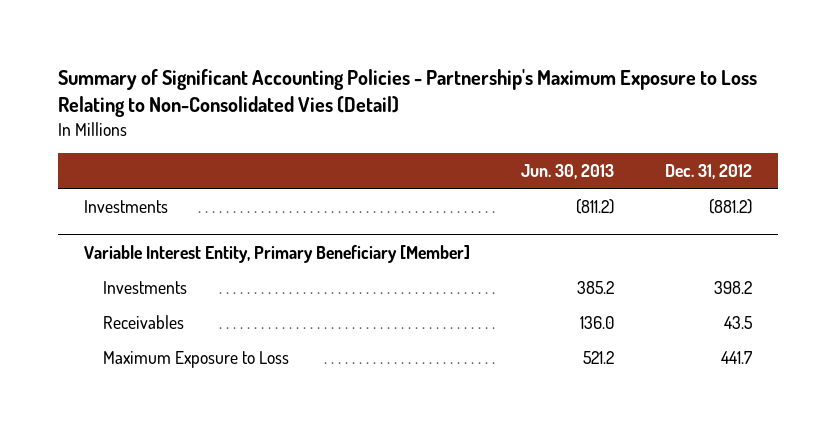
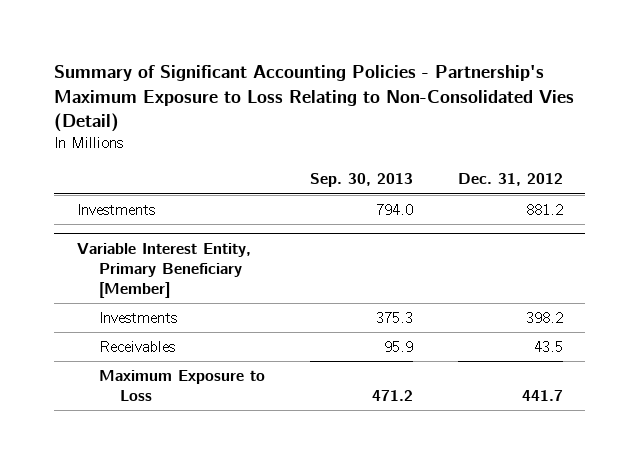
[521,164,615,180] Jun. 30, 2013 -> none
none -> [309,173,413,188] Sep. 30, 2013
[709,198,753,214] (881.2) -> [525,204,563,216] 881.2

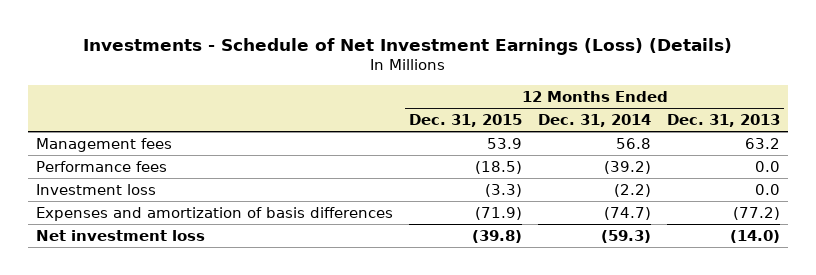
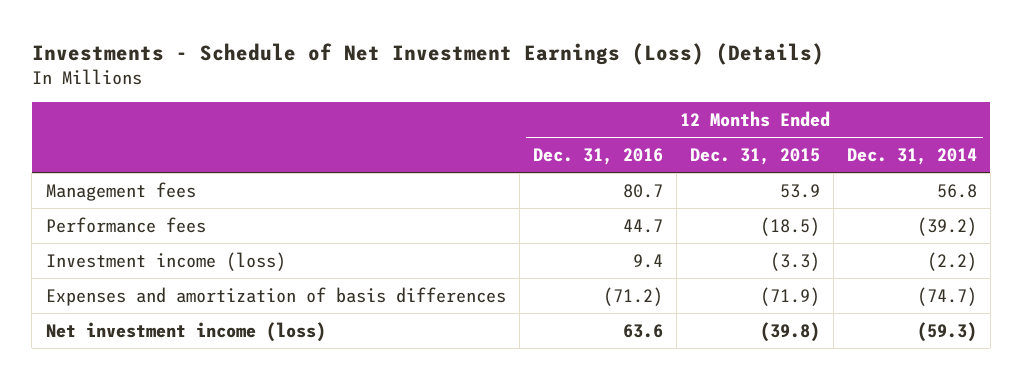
[667,114,781,128] Dec. 31, 2013 -> none
none -> [532,148,663,166] Dec. 31, 2016
[35,183,156,195] Investment loss -> [45,251,286,271] Investment income (loss)
[35,229,205,241] Net investment loss -> [45,321,326,342] Net investment income (loss)

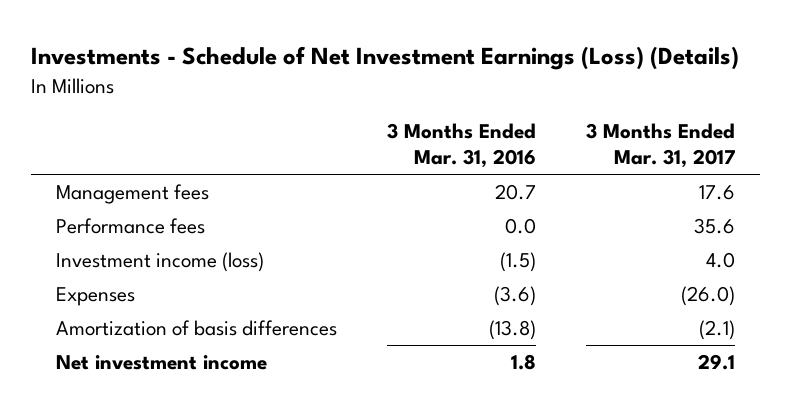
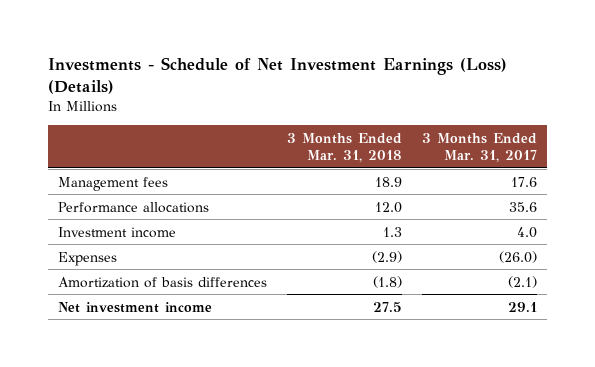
[387,122,537,169] 3 Months Ended Mar. 31, 2016 -> none
none -> [287,132,403,162] 3 Months Ended Mar. 31, 2018
[56,218,206,235] Performance fees -> [57,201,209,213] Performance allocations
[56,252,265,273] Investment income (loss) -> [57,226,176,238] Investment income

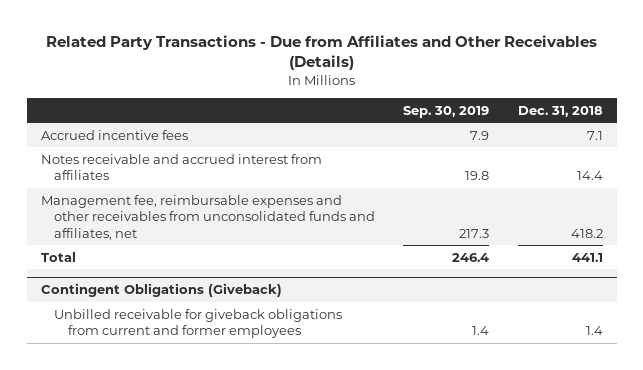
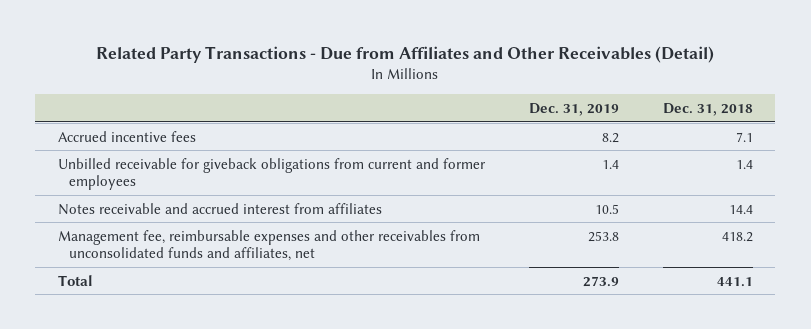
[45,34,597,71] Related Party Transactions - Due from Affiliates and Other Receivables (Details) -> [96,45,715,63] Related Party Transactions - Due from Affiliates and Other Receivables (Detail)
[403,105,490,118] Sep. 30, 2019 -> none
none -> [528,102,619,116] Dec. 31, 2019
none -> [57,157,486,191] Unbilled receivable for giveback obligations from current and former employees
[40,282,282,297] Contingent Obligations (Giveback) -> none
[54,308,343,339] Unbilled receivable for giveback obligations from current and former employees -> none

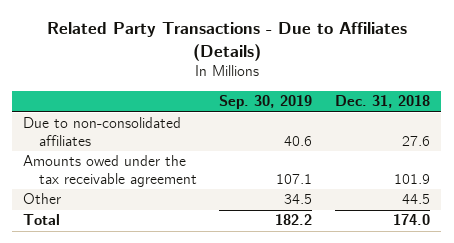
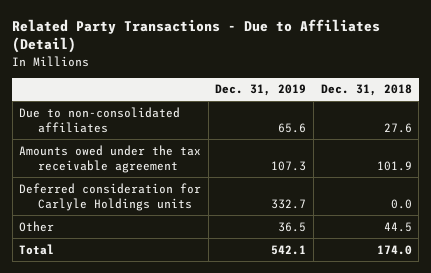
[46,22,407,61] Related Party Transactions - Due to Affiliates (Details) -> [12,18,381,54] Related Party Transactions - Due to Affiliates (Detail)
[219,95,313,110] Sep. 30, 2019 -> none
none -> [215,84,307,97] Dec. 31, 2019
none -> [19,182,202,211] Deferred consideration for Carlyle Holdings units

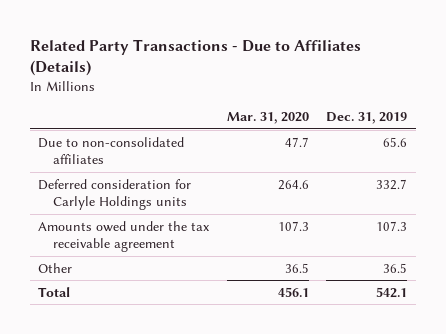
[12,18,381,54] Related Party Transactions - Due to Affiliates (Detail) -> [29,39,361,77] Related Party Transactions - Due to Affiliates (Details)
[320,84,412,97] Dec. 31, 2018 -> none
none -> [226,112,309,125] Mar. 31, 2020
[19,144,202,173] Amounts owed under the tax receivable agreement -> [38,220,211,253] Amounts owed under the tax receivable agreement

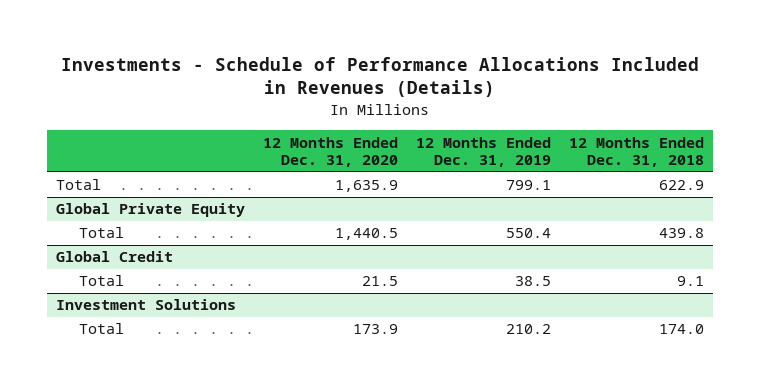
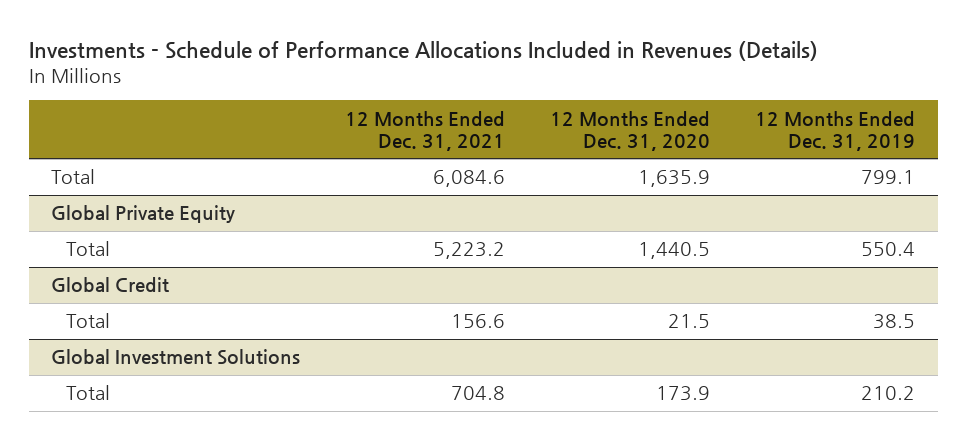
[569,136,705,168] 12 Months Ended Dec. 31, 2018 -> none
none -> [345,110,506,151] 12 Months Ended Dec. 31, 2021
[56,299,237,311] Investment Solutions -> [51,349,301,366] Global Investment Solutions

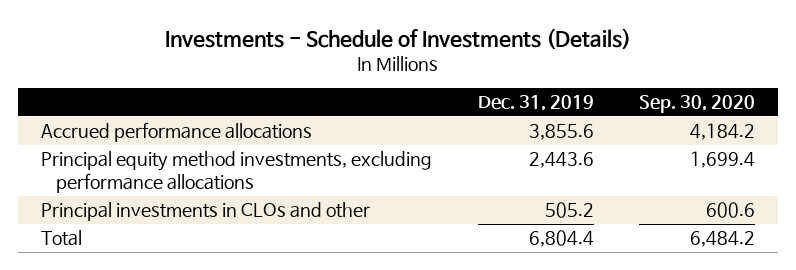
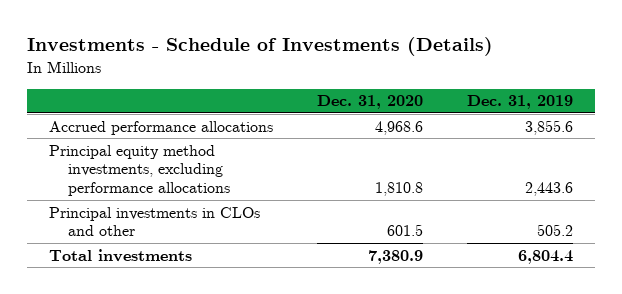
[638,95,755,114] Sep. 30, 2020 -> none
none -> [316,95,423,110] Dec. 31, 2020
[41,230,83,247] Total -> [48,248,192,262] Total investments

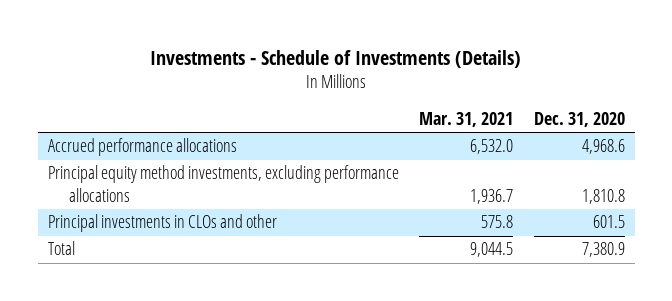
[467,95,574,110] Dec. 31, 2019 -> none
none -> [419,111,514,127] Mar. 31, 2021
[48,248,192,262] Total investments -> [47,241,75,256] Total

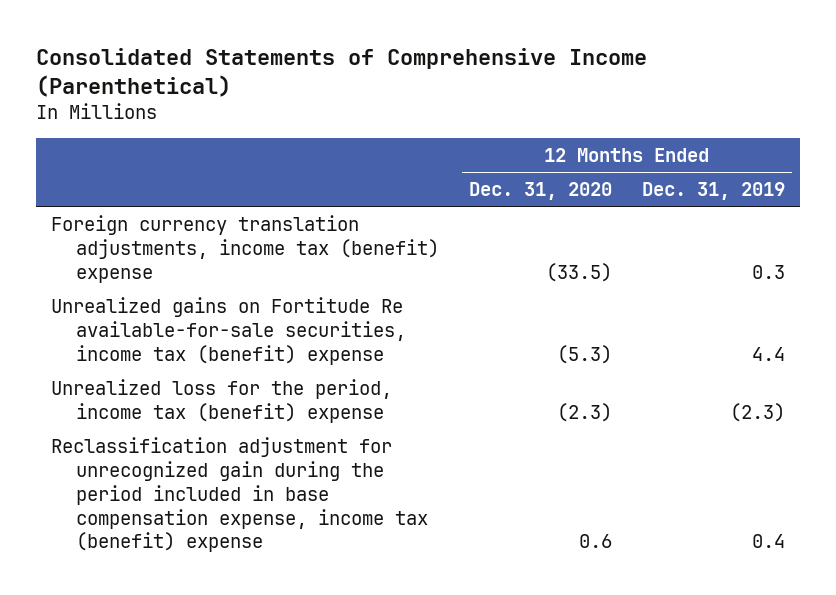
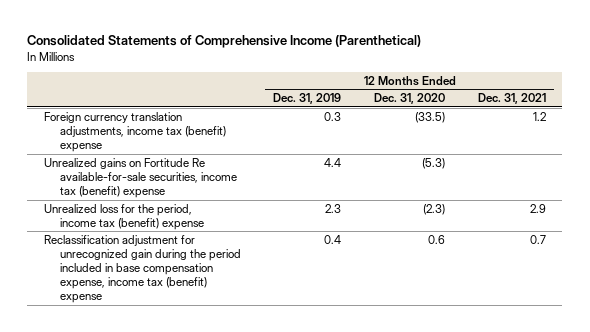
none -> [477,93,546,105] Dec. 31, 2021
[729,402,785,422] (2.3) -> [325,203,342,213] 2.3

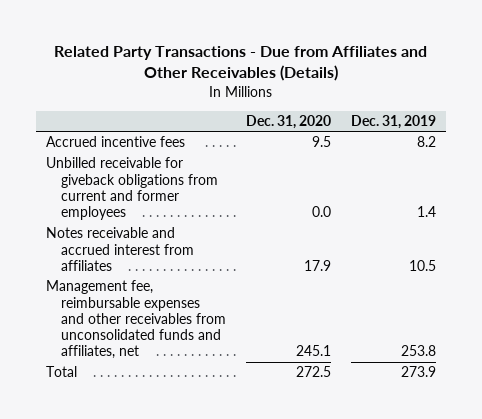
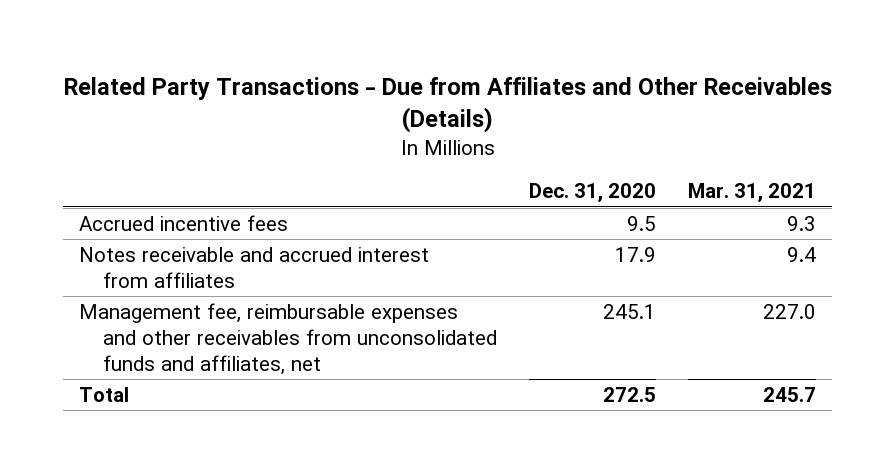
[351,115,437,130] Dec. 31, 2019 -> none
none -> [688,183,817,203] Mar. 31, 2021
[45,157,218,221] Unbilled receivable for giveback obligations from current and former employees -> none

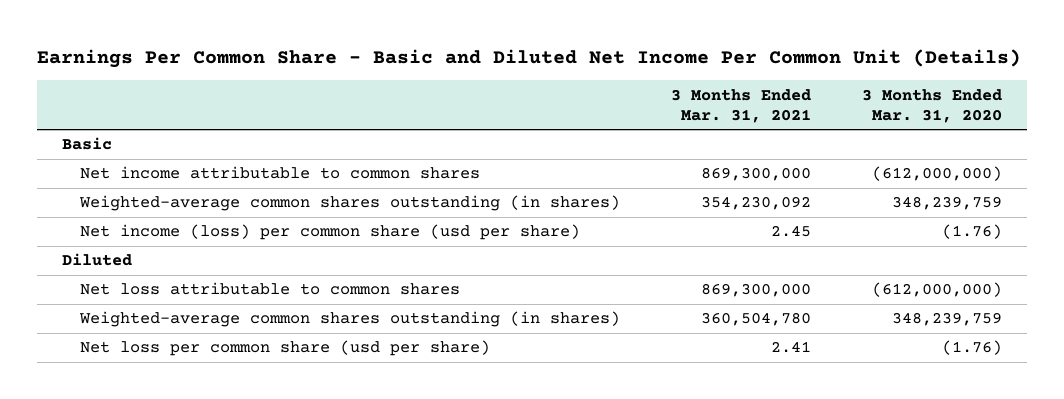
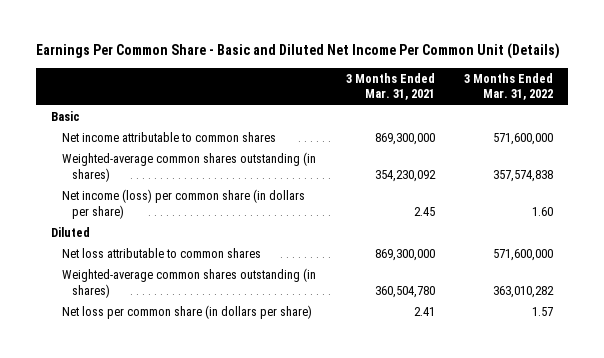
[861,88,1002,123] 3 Months Ended Mar. 31, 2020 -> none
none -> [464,72,554,101] 3 Months Ended Mar. 31, 2022
[79,224,580,241] Net income (loss) per common share (usd per share) -> [61,188,305,219] Net income (loss) per common share (in dollars per share)
[79,340,490,357] Net loss per common share (usd per share) -> [61,304,312,319] Net loss per common share (in dollars per share)

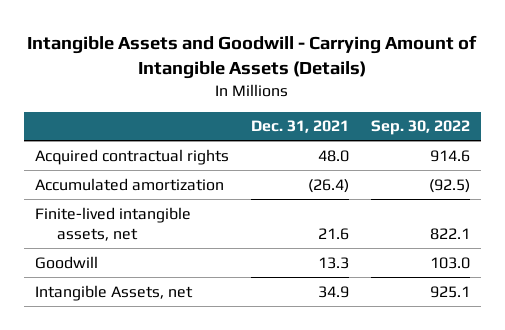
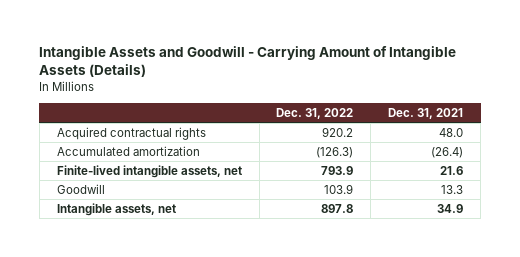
[371,120,471,136] Sep. 30, 2022 -> none
none -> [276,107,354,119] Dec. 31, 2022
[34,284,193,301] Intangible Assets, net -> [56,202,176,216] Intangible assets, net

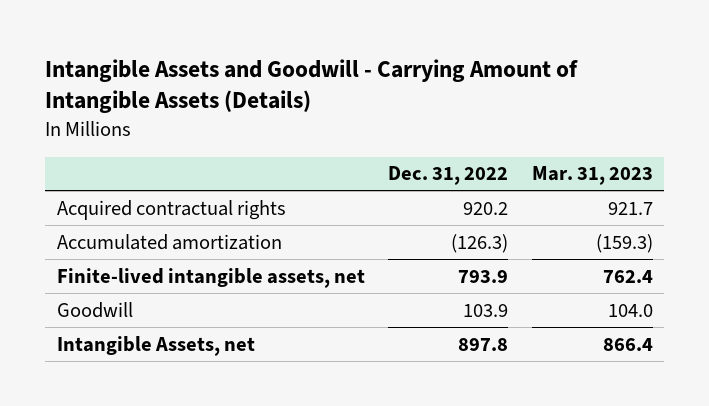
[388,107,464,119] Dec. 31, 2021 -> none
none -> [531,166,653,186] Mar. 31, 2023
[56,202,176,216] Intangible assets, net -> [56,335,255,356] Intangible Assets, net

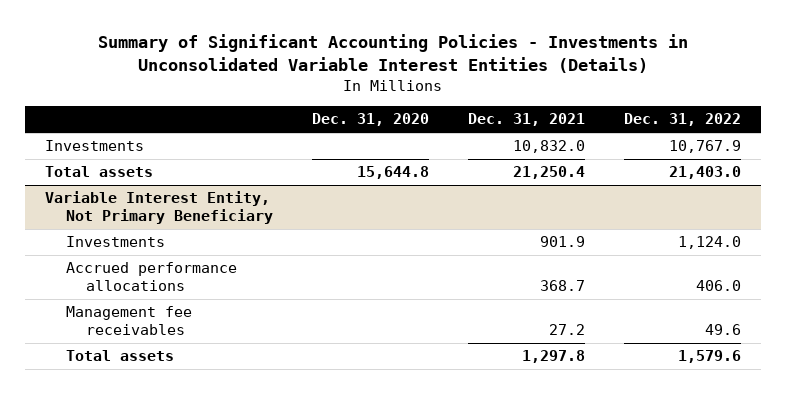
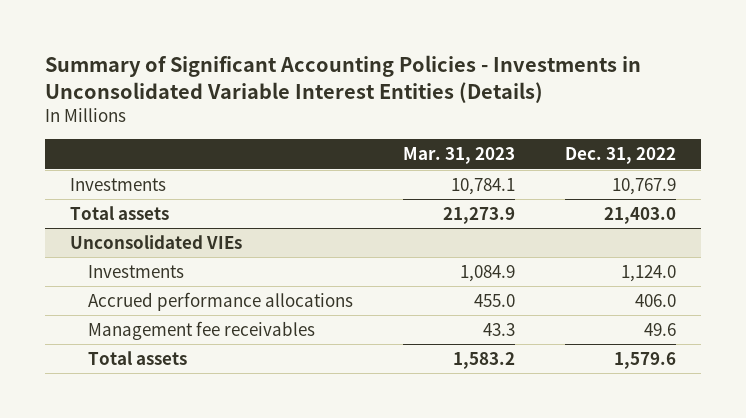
[311,113,429,127] Dec. 31, 2020 -> none
[468,113,586,127] Dec. 31, 2021 -> none
none -> [402,147,515,165] Mar. 31, 2023
[45,191,273,225] Variable Interest Entity, Not Primary Beneficiary -> [70,234,243,249] Unconsolidated VIEs

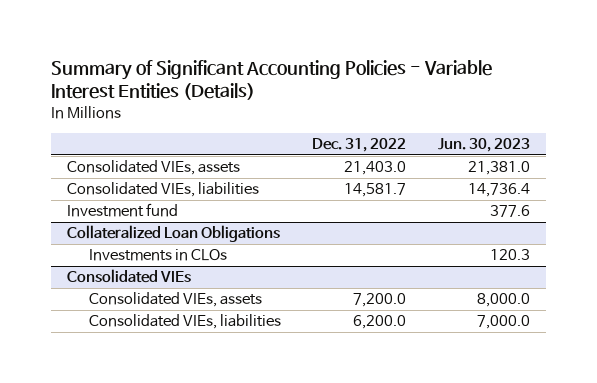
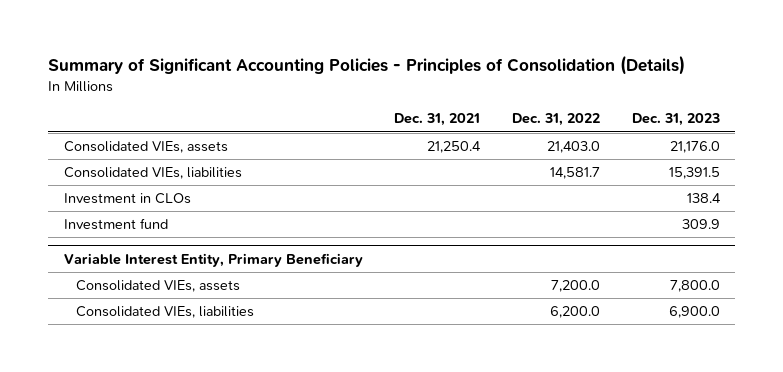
[50,60,492,101] Summary of Significant Accounting Policies - Variable Interest Entities (Details) -> [47,54,685,75] Summary of Significant Accounting Policies - Principles of Consolidation (Details)
[438,138,531,153] Jun. 30, 2023 -> none
none -> [394,113,481,127] Dec. 31, 2021
none -> [631,113,720,127] Dec. 31, 2023
none -> [63,193,191,205] Investment in CLOs
[66,225,280,243] Collateralized Loan Obligations -> none
[88,249,227,262] Investments in CLOs -> none
[66,269,191,284] Consolidated VIEs -> [63,253,363,268] Variable Interest Entity, Primary Beneficiary

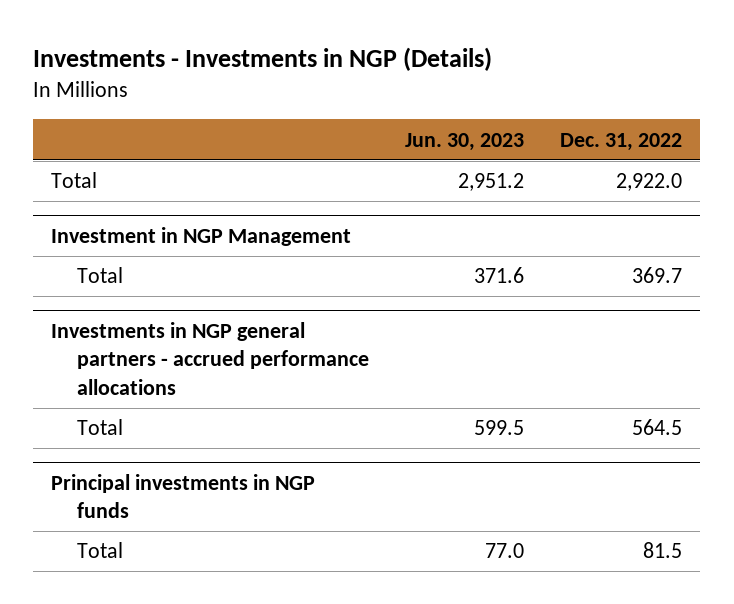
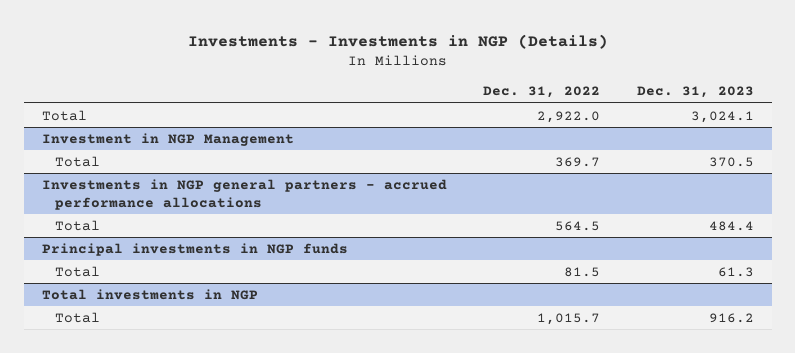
[404,132,524,151] Jun. 30, 2023 -> none
none -> [636,86,754,99] Dec. 31, 2023
none -> [41,288,258,300] Total investments in NGP
none -> [54,311,100,323] Total

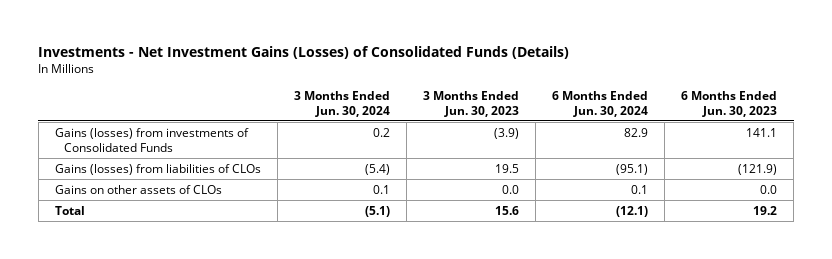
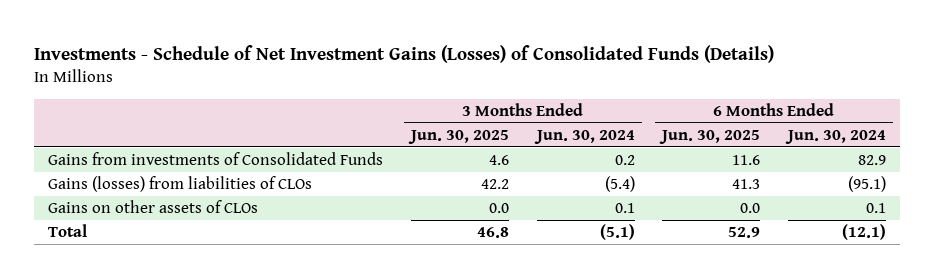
[38,45,570,59] Investments - Net Investment Gains (Losses) of Consolidated Funds (Details) -> [33,44,774,63] Investments - Schedule of Net Investment Gains (Losses) of Consolidated Funds (Details)
[423,90,520,117] 3 Months Ended Jun. 30, 2023 -> none
[681,90,778,117] 6 Months Ended Jun. 30, 2023 -> none
none -> [407,129,509,144] Jun. 30, 2025
none -> [659,129,761,144] Jun. 30, 2025
[54,127,249,152] Gains (losses) from investments of Consolidated Funds -> [47,152,383,166] Gains from investments of Consolidated Funds

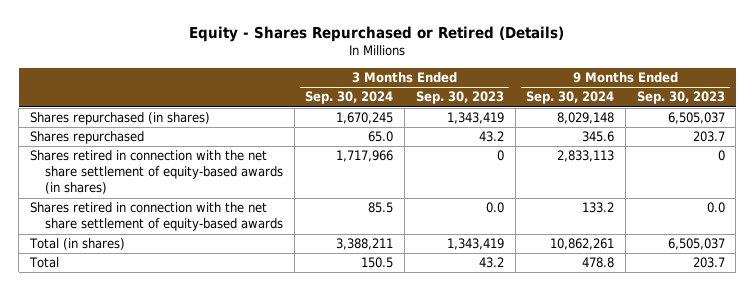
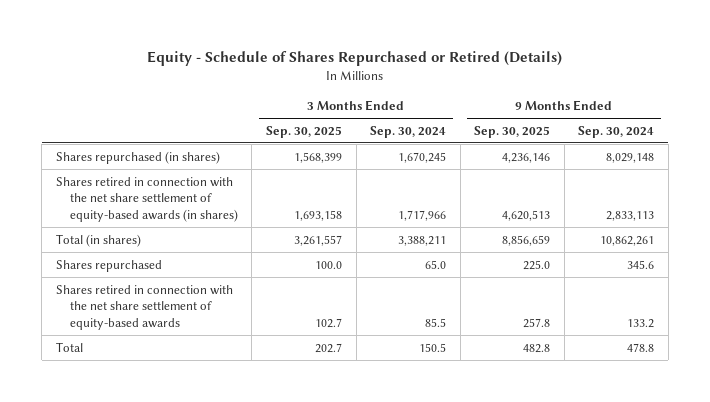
[189,26,565,43] Equity - Shares Repurchased or Retired (Details) -> [147,51,563,67] Equity - Schedule of Shares Repurchased or Retired (Details)
[415,91,504,105] Sep. 30, 2023 -> none
[636,91,725,105] Sep. 30, 2023 -> none
none -> [265,125,342,138] Sep. 30, 2025
none -> [474,125,551,138] Sep. 30, 2025
[29,131,144,145] Shares repurchased -> [55,259,162,272] Shares repurchased
[29,202,284,232] Shares retired in connection with the net share settlement of equity-based awards -> [55,284,233,330] Shares retired in connection with the net share settlement of equity-based awards

